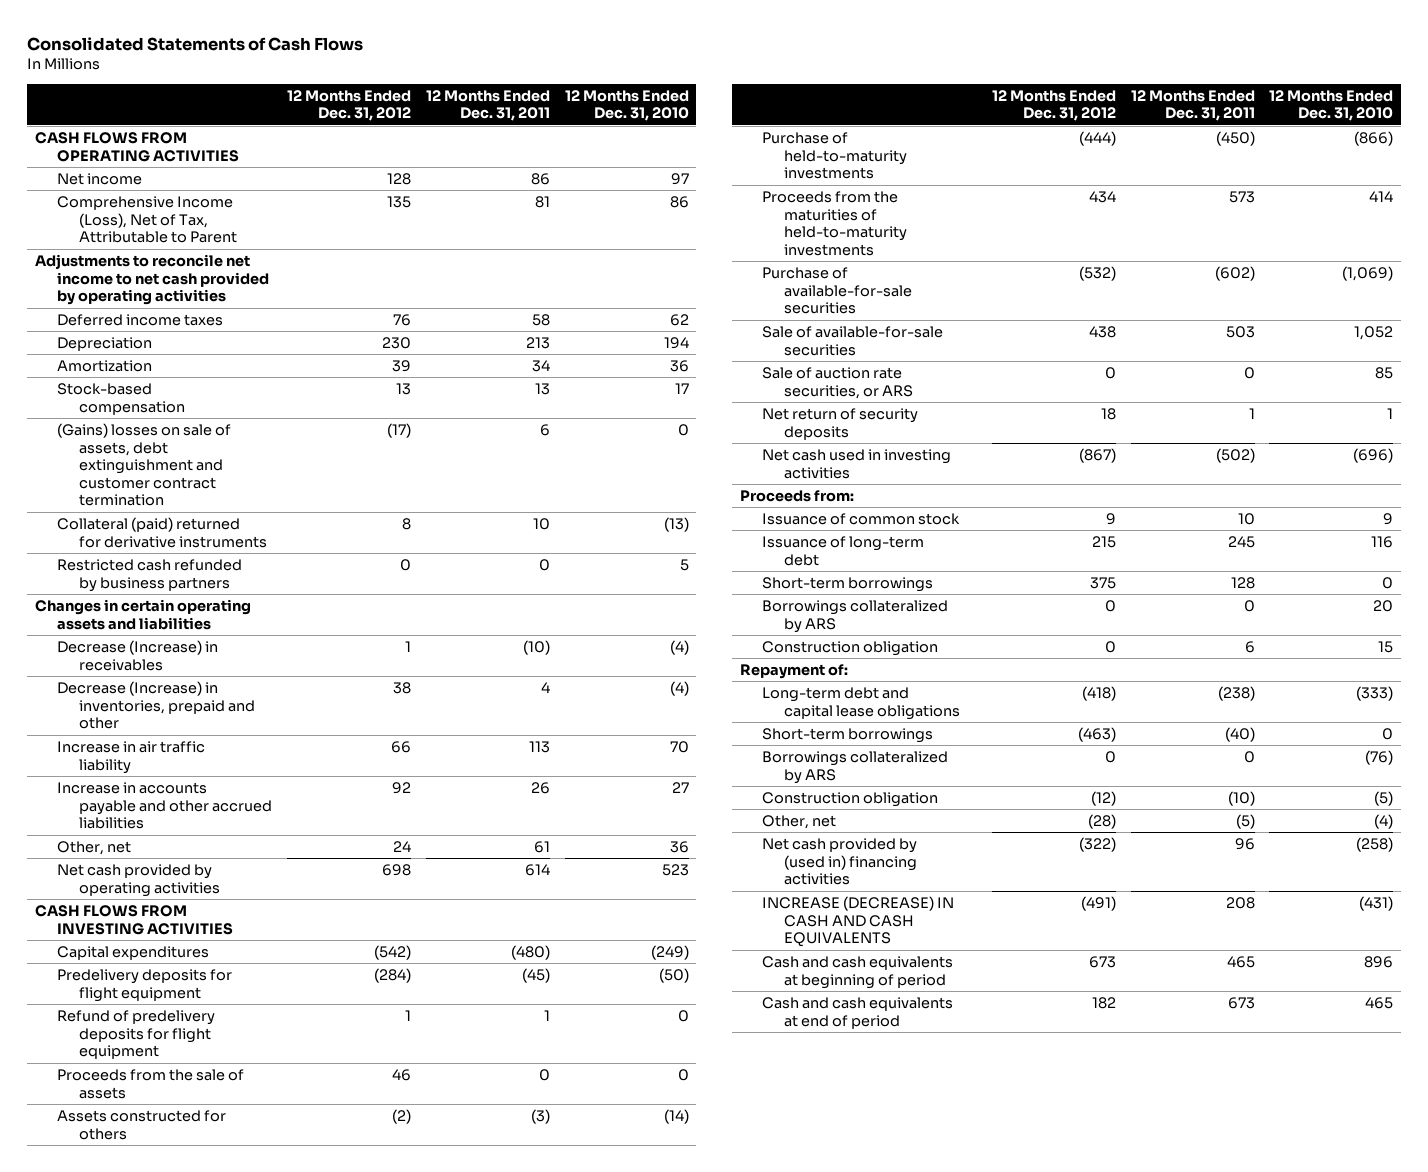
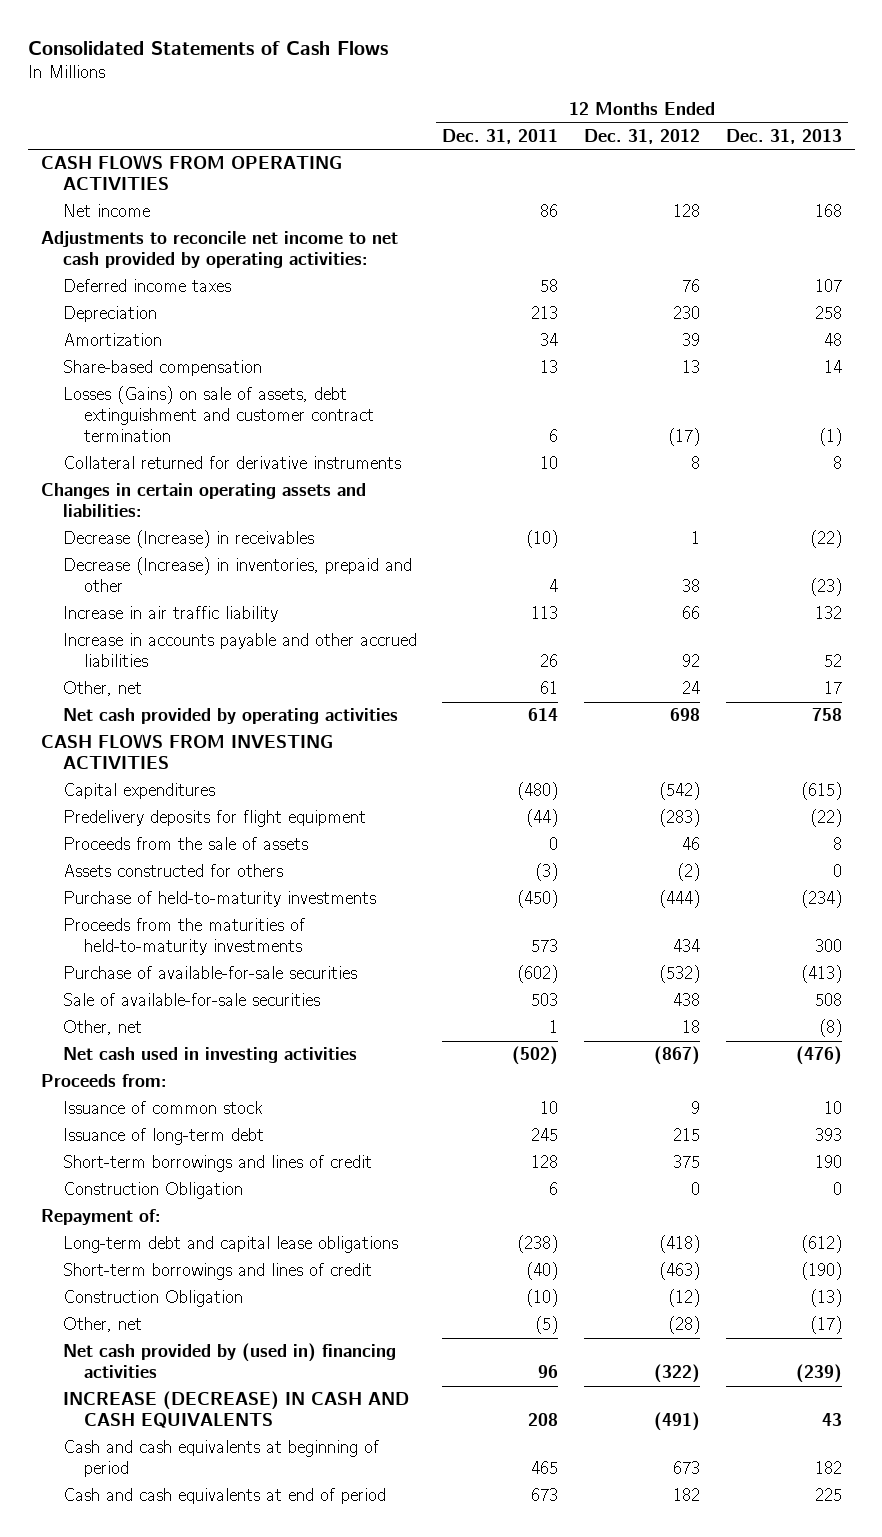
[564,89,689,122] 12 Months Ended Dec. 31, 2010 -> none
none -> [725,128,842,144] Dec. 31, 2013
[56,196,238,244] Comprehensive Income (Loss), Net of Tax, Attributable to Parent -> none
[34,254,269,306] Adjustments to reconcile net income to net cash provided by operating activities -> [40,231,398,269] Adjustments to reconcile net income to net cash provided by operating activities:
[56,559,242,592] Restricted cash refunded by business partners -> none
[56,383,186,415] Stock-based compensation -> [62,360,262,377] Share-based compensation
[56,423,231,507] (Gains) losses on sale of assets, debt extinguishment and customer contract termination -> [62,386,375,443] Losses (Gains) on sale of assets, debt extinguishment and customer contract termination
[56,517,268,548] Collateral (paid) returned for derivative instruments -> [62,456,401,470] Collateral returned for derivative instruments
[34,599,251,630] Changes in certain operating assets and liabilities -> [40,483,366,518] Changes in certain operating assets and liabilities:
[56,1010,215,1060] Refund of predelivery deposits for flight equipment -> none
[373,968,411,984] (284) -> [659,809,701,828] (283)
[521,968,550,984] (45) -> [526,809,559,828] (44)
[761,367,913,399] Sale of auction rate securities, or ARS -> none
[761,408,918,440] Net return of security deposits -> [62,1020,142,1036] Other, net
[761,600,948,633] Borrowings collateralized by ARS -> none
[761,577,933,593] Short-term borrowings -> [62,1155,372,1173] Short-term borrowings and lines of credit
[761,641,938,657] Construction obligation -> [62,1182,243,1200] Construction Obligation
[761,751,948,784] Borrowings collateralized by ARS -> none
[761,728,933,744] Short-term borrowings -> [62,1263,372,1281] Short-term borrowings and lines of credit
[761,792,938,808] Construction obligation -> [62,1290,243,1308] Construction Obligation

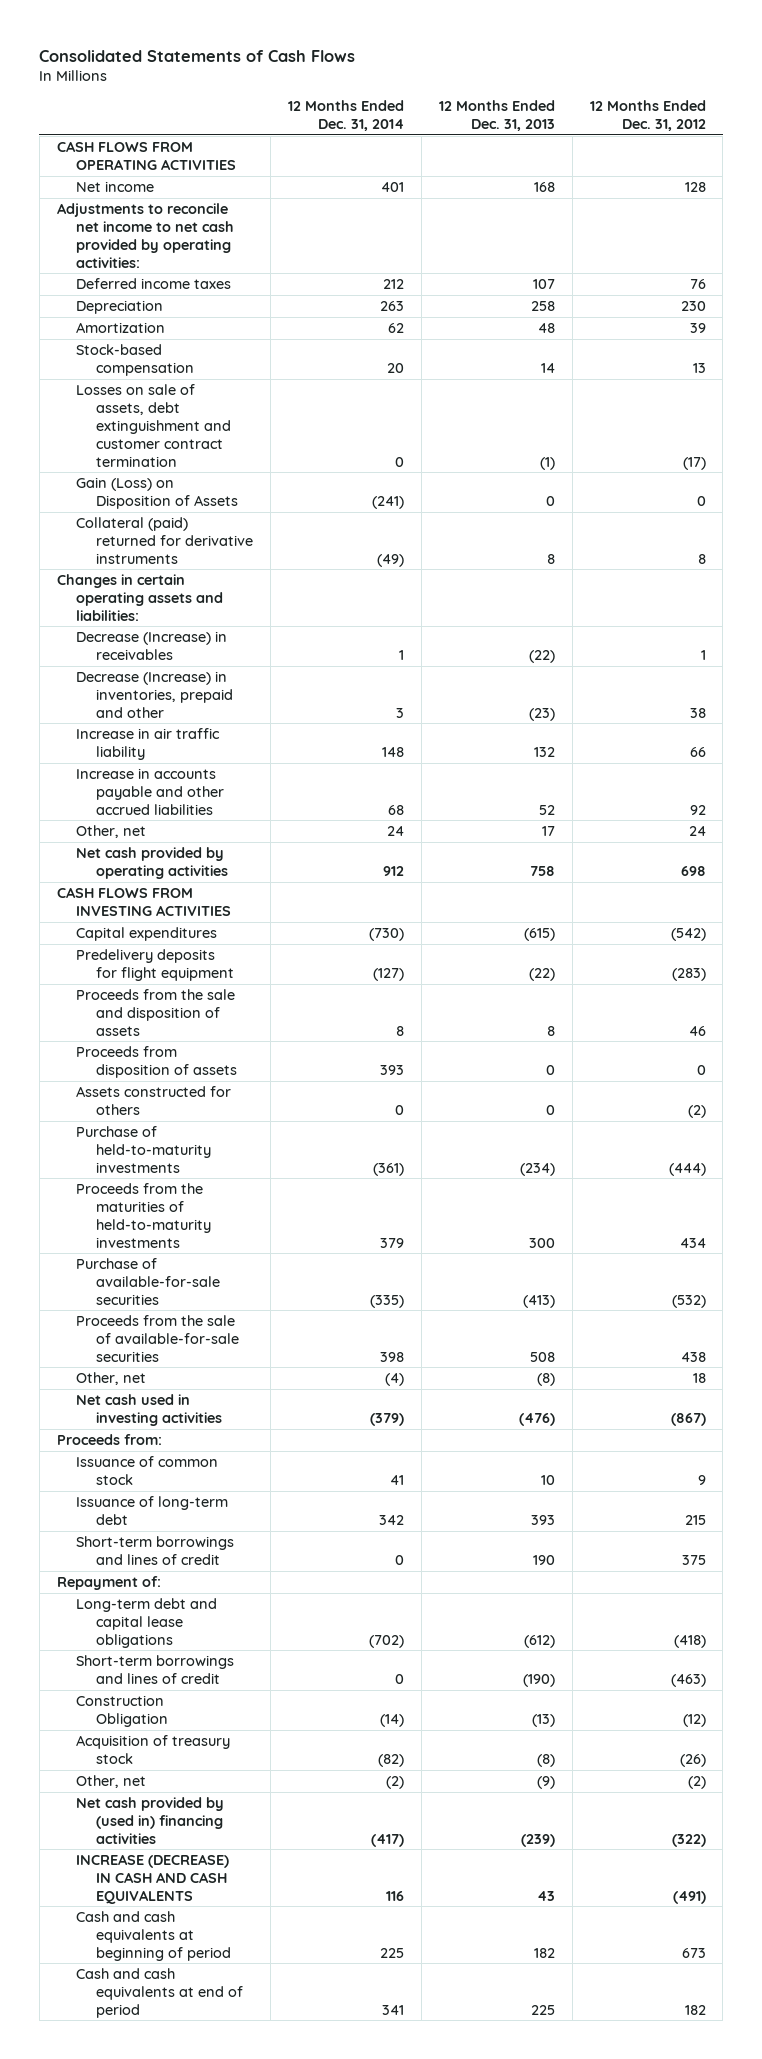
[442,128,559,144] Dec. 31, 2011 -> none
none -> [287,100,404,132] 12 Months Ended Dec. 31, 2014
[62,360,262,377] Share-based compensation -> [76,343,194,376] Stock-based compensation
[62,386,375,443] Losses (Gains) on sale of assets, debt extinguishment and customer contract termination -> [76,383,231,467] Losses on sale of assets, debt extinguishment and customer contract termination
none -> [76,476,238,509] Gain (Loss) on Disposition of Assets
[62,456,401,470] Collateral returned for derivative instruments -> [76,516,253,564] Collateral (paid) returned for derivative instruments
[62,837,308,851] Proceeds from the sale of assets -> [76,988,236,1036] Proceeds from the sale and disposition of assets
none -> [76,1045,237,1078] Proceeds from disposition of assets
[62,993,320,1007] Sale of available-for-sale securities -> [76,1314,239,1362] Proceeds from the sale of available-for-sale securities
[62,1182,243,1200] Construction Obligation -> none
none -> [76,1734,231,1764] Acquisition of treasury stock
[668,1316,701,1335] (28) -> [687,1775,706,1789] (2)
[809,1316,842,1335] (17) -> [536,1775,555,1789] (9)

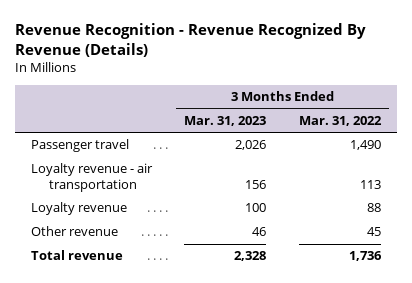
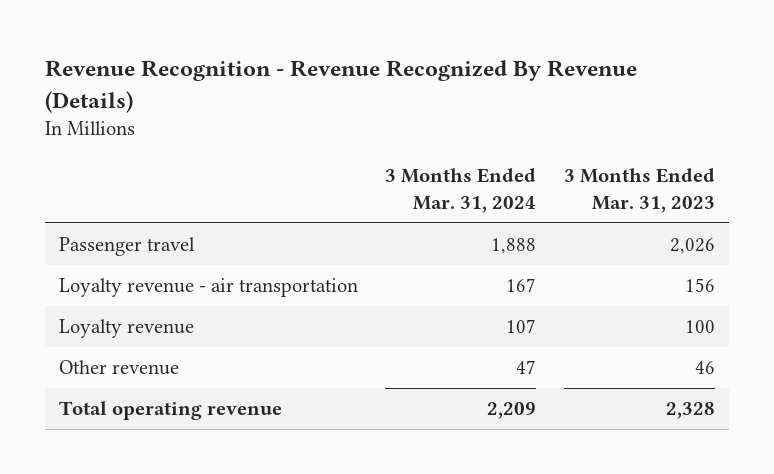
[298,116,382,127] Mar. 31, 2022 -> none
none -> [385,168,537,213] 3 Months Ended Mar. 31, 2024
[30,250,123,261] Total revenue -> [58,400,282,420] Total operating revenue

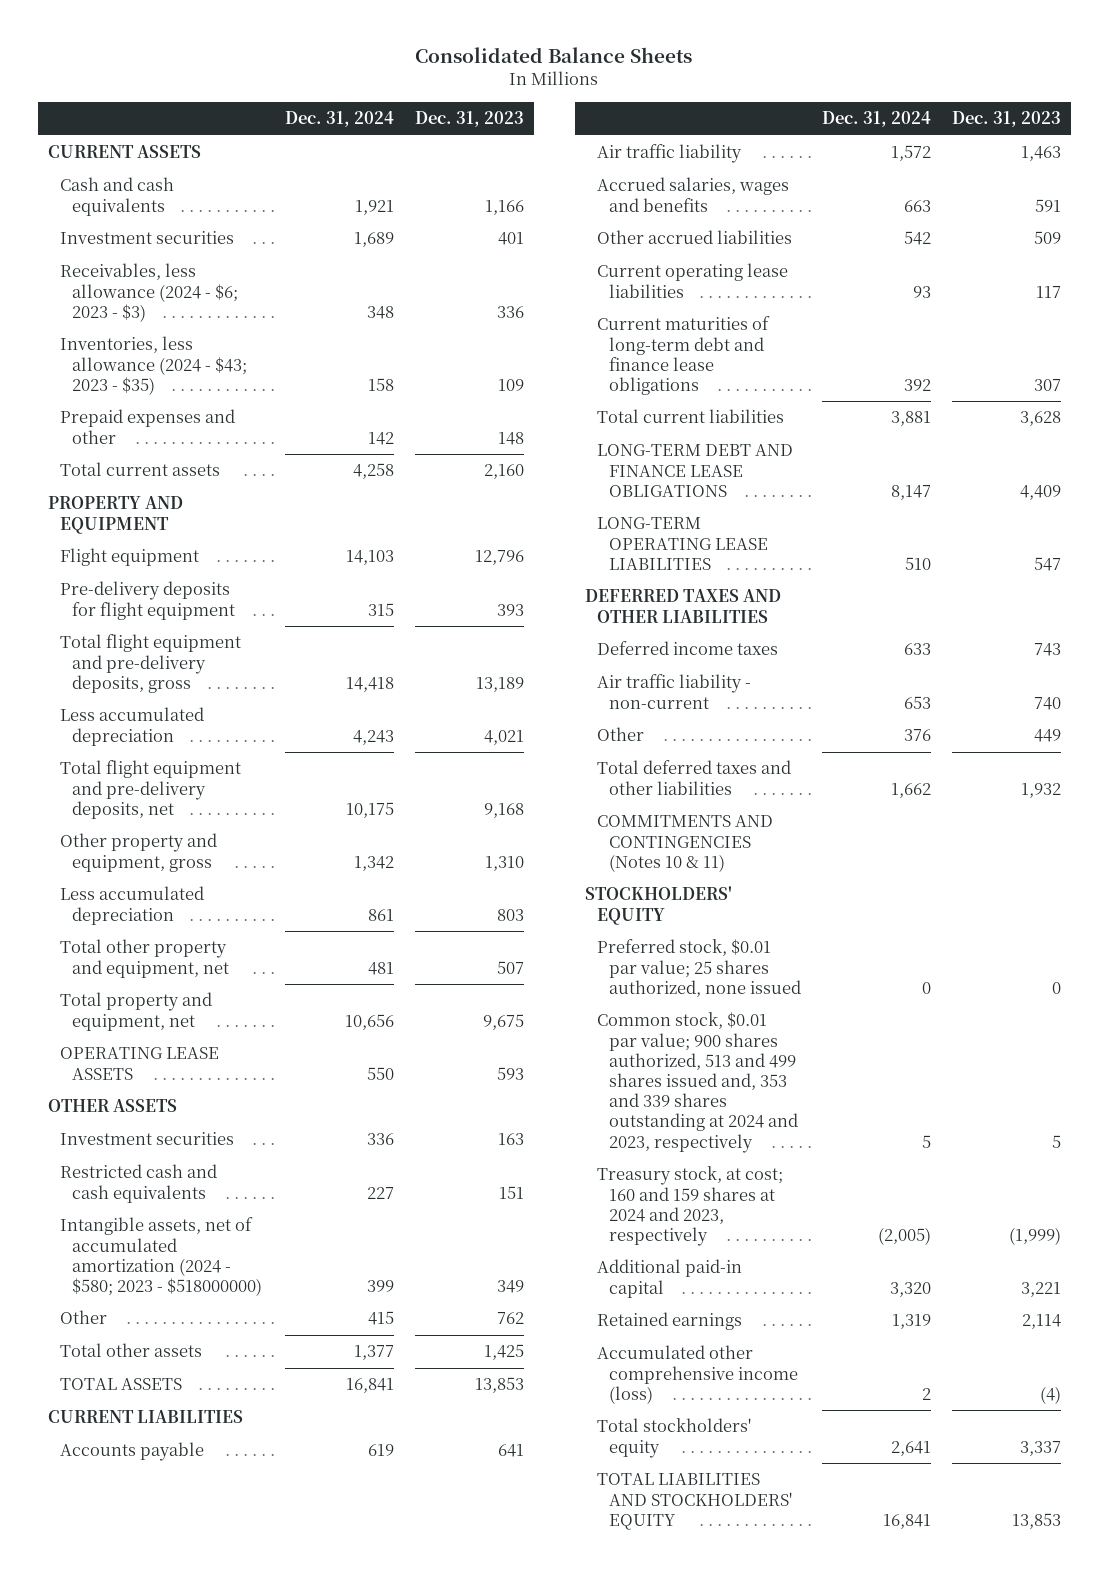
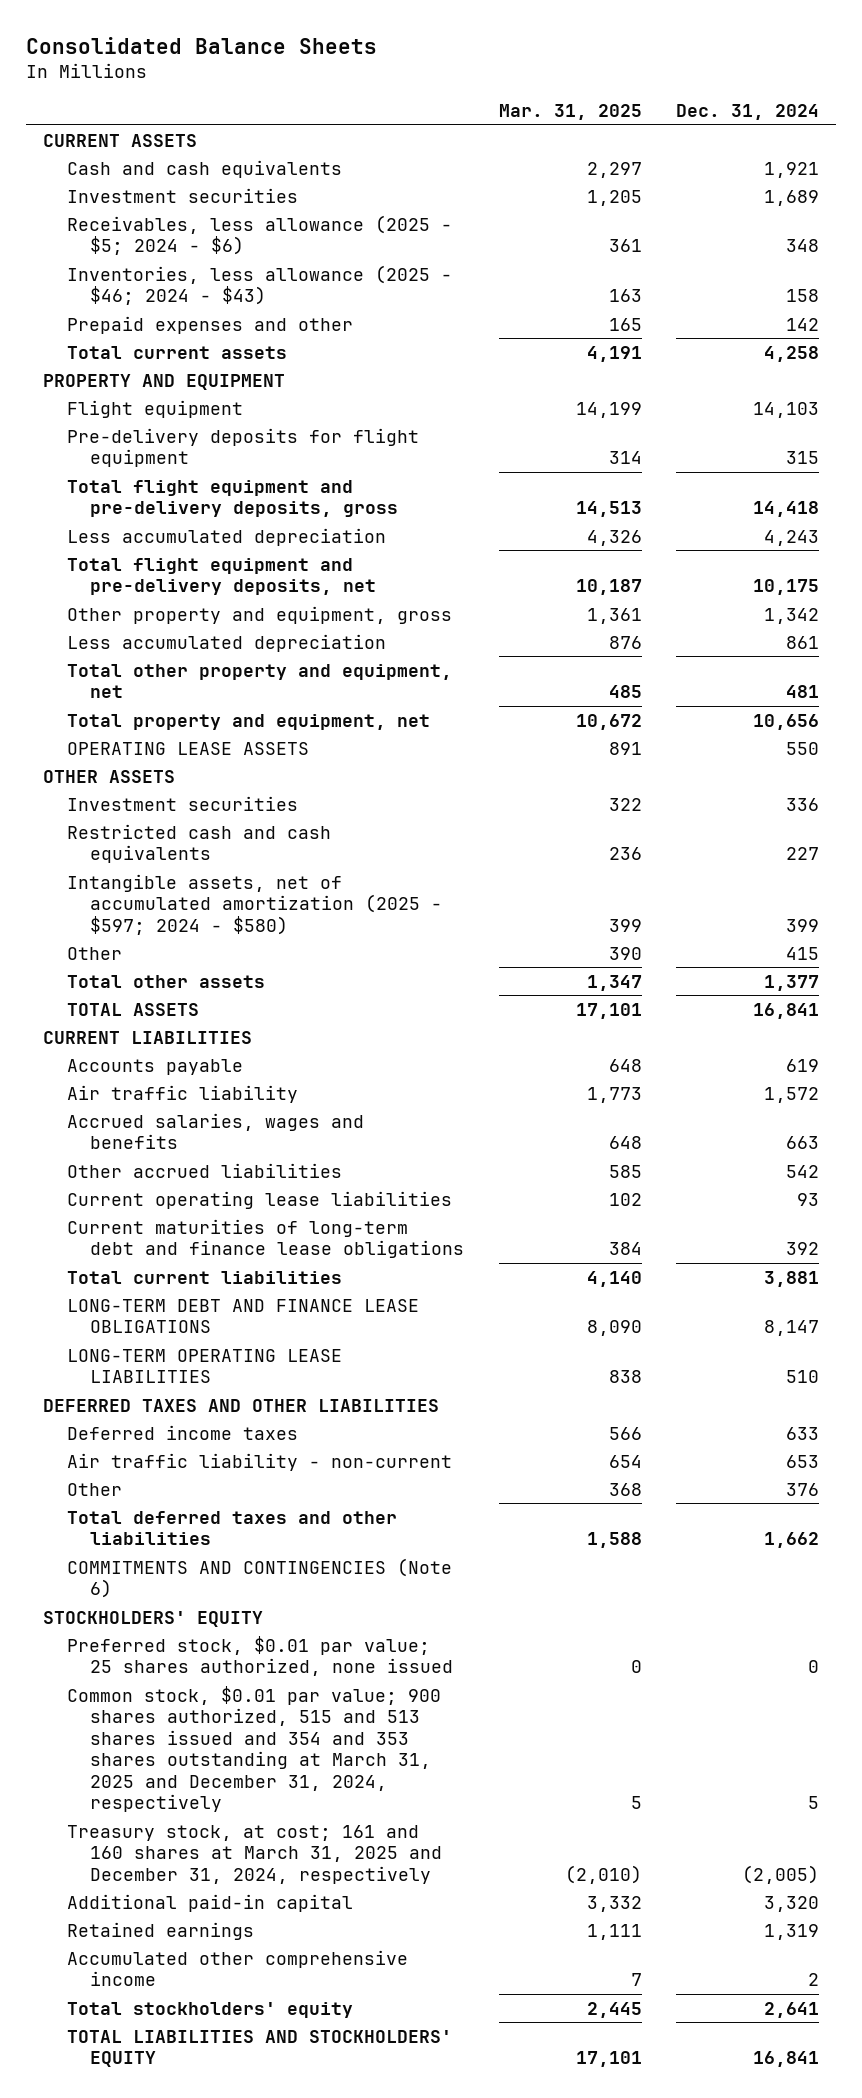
[414,111,524,128] Dec. 31, 2023 -> none
none -> [498,104,642,121] Mar. 31, 2025
[60,263,239,322] Receivables, less allowance (2024 - $6; 2023 - $3) -> [66,214,452,256] Receivables, less allowance (2025 - $5; 2024 - $6)
[60,336,248,395] Inventories, less allowance (2024 - $43; 2023 - $35) -> [66,264,452,306] Inventories, less allowance (2025 - $46; 2024 - $43)
[60,1217,263,1296] Intangible assets, net of accumulated amortization (2024 - $580; 2023 - $518000000) -> [66,873,443,935] Intangible assets, net of accumulated amortization (2025 - $597; 2024 - $580)
[597,815,774,872] COMMITMENTS AND CONTINGENCIES (Notes 10 & 11) -> [66,1557,452,1599] COMMITMENTS AND CONTINGENCIES (Note 6)
[597,1012,799,1153] Common stock, $0.01 par value; 900 shares authorized, 513 and 499 shares issued and, 353 and 339 shares outstanding at 2024 and 2023, respectively -> [66,1685,441,1812] Common stock, $0.01 par value; 900 shares authorized, 515 and 513 shares issued and 354 and 353 shares outstanding at March 31, 2025 and December 31, 2024, respectively
[597,1166,784,1246] Treasury stock, at cost; 160 and 159 shares at 2024 and 2023, respectively -> [66,1824,443,1884] Treasury stock, at cost; 161 and 160 shares at March 31, 2025 and December 31, 2024, respectively
[597,1345,799,1404] Accumulated other comprehensive income (loss) -> [66,1949,408,1987] Accumulated other comprehensive income

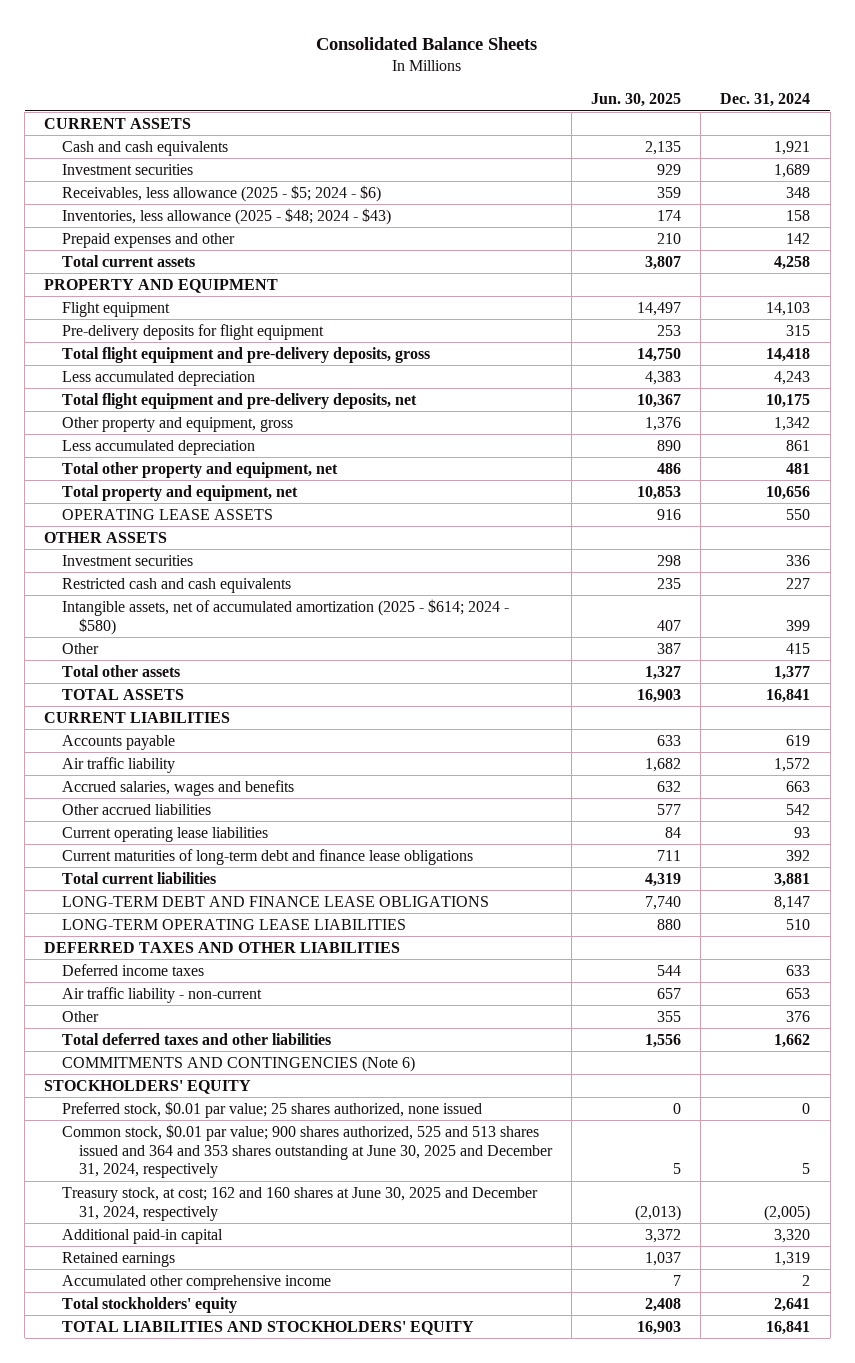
[498,104,642,121] Mar. 31, 2025 -> none
none -> [591,93,682,108] Jun. 30, 2025
[66,264,452,306] Inventories, less allowance (2025 - $46; 2024 - $43) -> [61,207,391,225] Inventories, less allowance (2025 - $48; 2024 - $43)
[66,873,443,935] Intangible assets, net of accumulated amortization (2025 - $597; 2024 - $580) -> [61,598,509,635] Intangible assets, net of accumulated amortization (2025 - $614; 2024 - $580)
[66,1685,441,1812] Common stock, $0.01 par value; 900 shares authorized, 515 and 513 shares issued and 354 and 353 shares outstanding at March 31, 2025 and December 31, 2024, respectively -> [61,1123,553,1179] Common stock, $0.01 par value; 900 shares authorized, 525 and 513 shares issued and 364 and 353 shares outstanding at June 30, 2025 and December 31, 2024, respectively
[66,1824,443,1884] Treasury stock, at cost; 161 and 160 shares at March 31, 2025 and December 31, 2024, respectively -> [61,1186,538,1221] Treasury stock, at cost; 162 and 160 shares at June 30, 2025 and December 31, 2024, respectively

